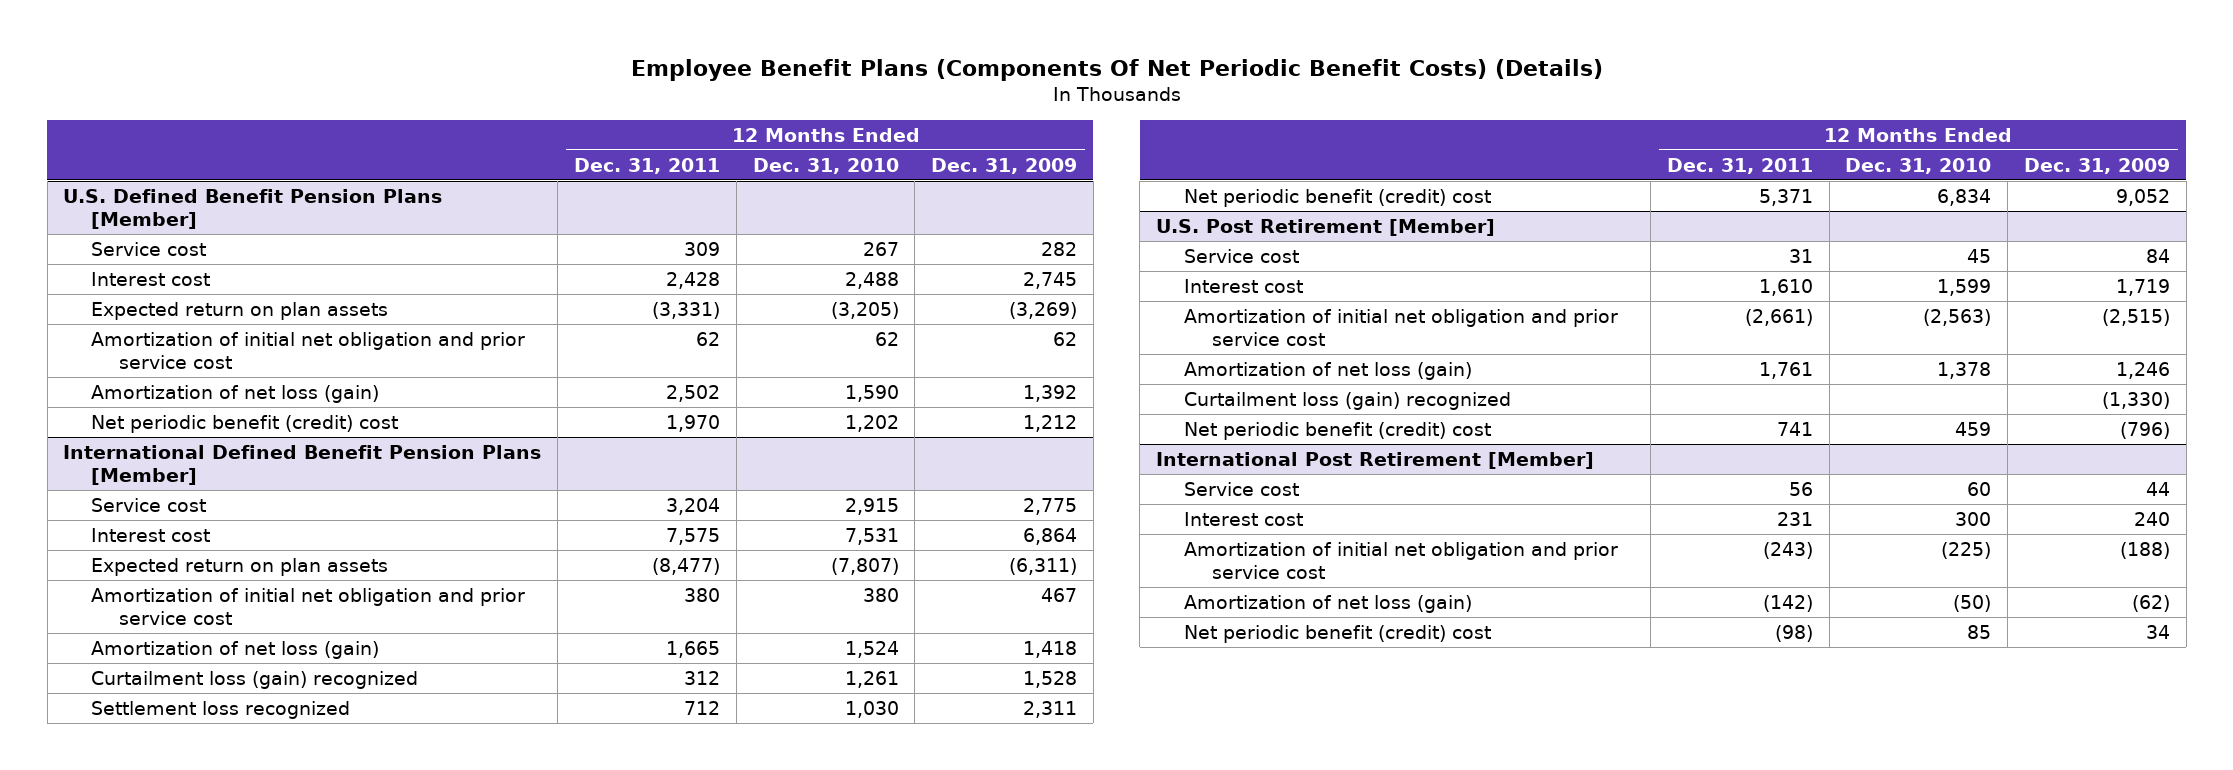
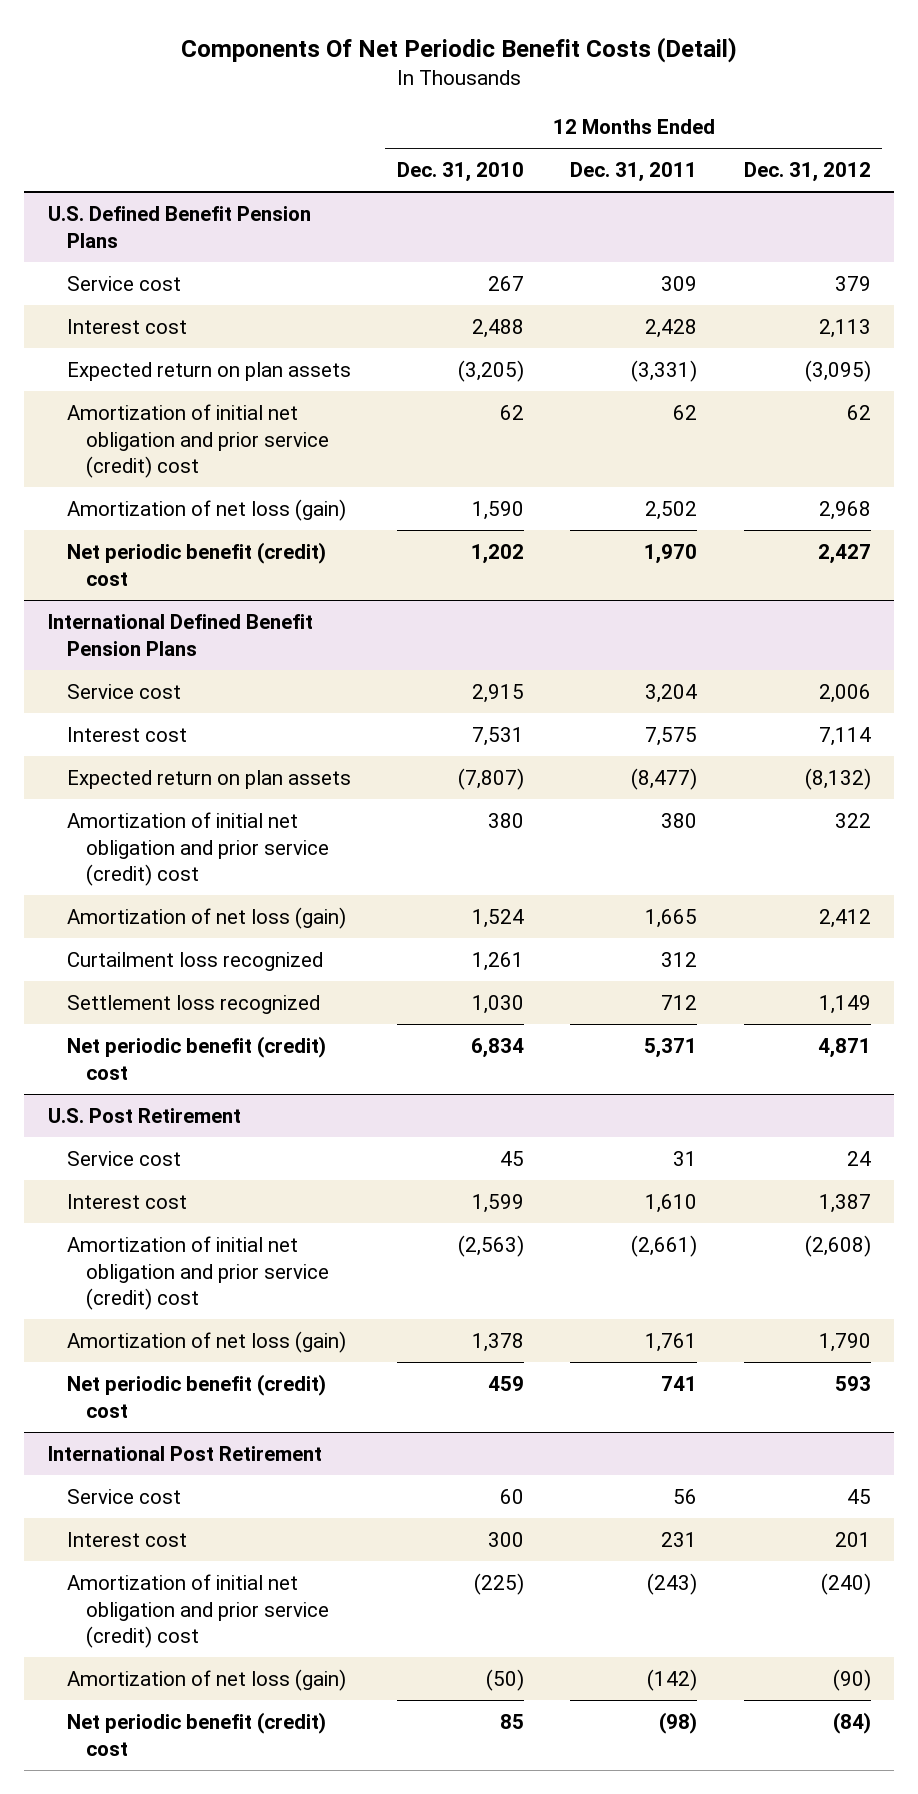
[630,59,1603,82] Employee Benefit Plans (Components Of Net Periodic Benefit Costs) (Details) -> [181,36,738,63] Components Of Net Periodic Benefit Costs (Detail)
[931,157,1078,174] Dec. 31, 2009 -> none
none -> [743,162,871,183] Dec. 31, 2012
[63,188,443,230] U.S. Defined Benefit Pension Plans [Member] -> [47,205,311,248] U.S. Defined Benefit Pension Plans
[91,331,526,370] Amortization of initial net obligation and prior service cost -> [66,403,329,479] Amortization of initial net obligation and prior service (credit) cost
[63,444,542,486] International Defined Benefit Pension Plans [Member] -> [47,613,313,656] International Defined Benefit Pension Plans
[91,587,526,626] Amortization of initial net obligation and prior service cost -> [66,811,329,887] Amortization of initial net obligation and prior service (credit) cost
[91,670,419,689] Curtailment loss (gain) recognized -> [66,951,323,971] Curtailment loss recognized
[1156,218,1496,236] U.S. Post Retirement [Member] -> [47,1107,241,1123] U.S. Post Retirement
[1184,308,1619,347] Amortization of initial net obligation and prior service cost -> [66,1235,329,1311] Amortization of initial net obligation and prior service (credit) cost
[1184,391,1512,410] Curtailment loss (gain) recognized -> none
[1156,451,1595,469] International Post Retirement [Member] -> [47,1445,322,1461] International Post Retirement
[1184,541,1619,580] Amortization of initial net obligation and prior service cost -> [66,1573,329,1649] Amortization of initial net obligation and prior service (credit) cost

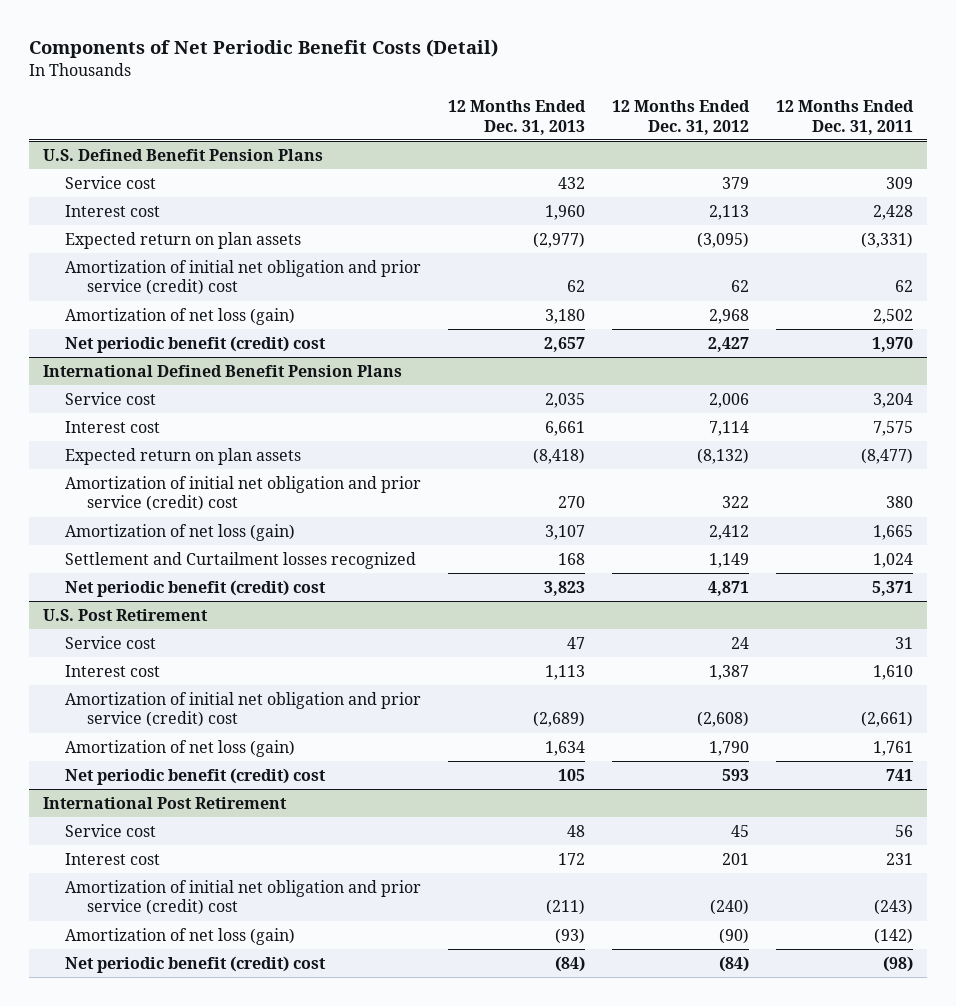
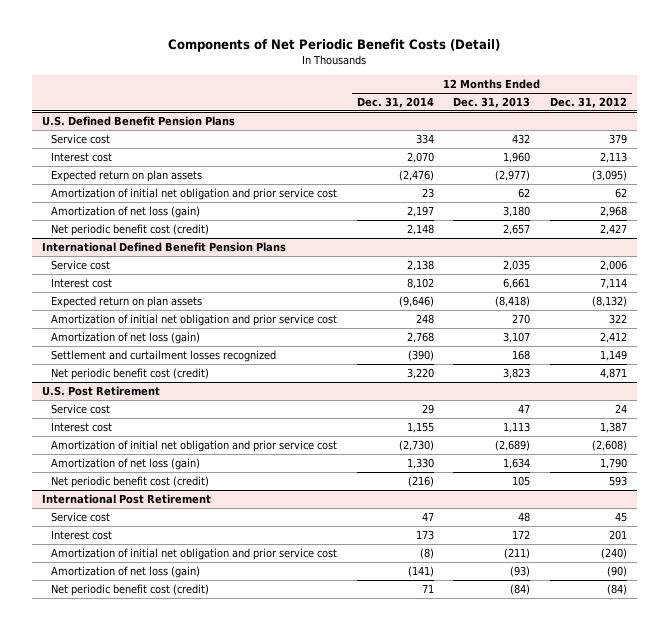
[776,99,915,135] 12 Months Ended Dec. 31, 2011 -> none
none -> [356,97,434,109] Dec. 31, 2014
[65,259,422,296] Amortization of initial net obligation and prior service (credit) cost -> [51,187,338,200] Amortization of initial net obligation and prior service cost
[65,335,327,353] Net periodic benefit (credit) cost -> [51,223,210,236] Net periodic benefit cost (credit)
[65,475,422,512] Amortization of initial net obligation and prior service (credit) cost -> [51,313,338,326] Amortization of initial net obligation and prior service cost
[65,551,417,569] Settlement and Curtailment losses recognized -> [51,349,277,362] Settlement and curtailment losses recognized
[65,579,327,597] Net periodic benefit (credit) cost -> [51,367,210,380] Net periodic benefit cost (credit)
[65,691,422,728] Amortization of initial net obligation and prior service (credit) cost -> [51,439,338,452] Amortization of initial net obligation and prior service cost
[65,767,327,785] Net periodic benefit (credit) cost -> [51,475,210,488] Net periodic benefit cost (credit)
[65,879,422,916] Amortization of initial net obligation and prior service (credit) cost -> [51,547,338,560] Amortization of initial net obligation and prior service cost
[65,955,327,973] Net periodic benefit (credit) cost -> [51,583,210,596] Net periodic benefit cost (credit)

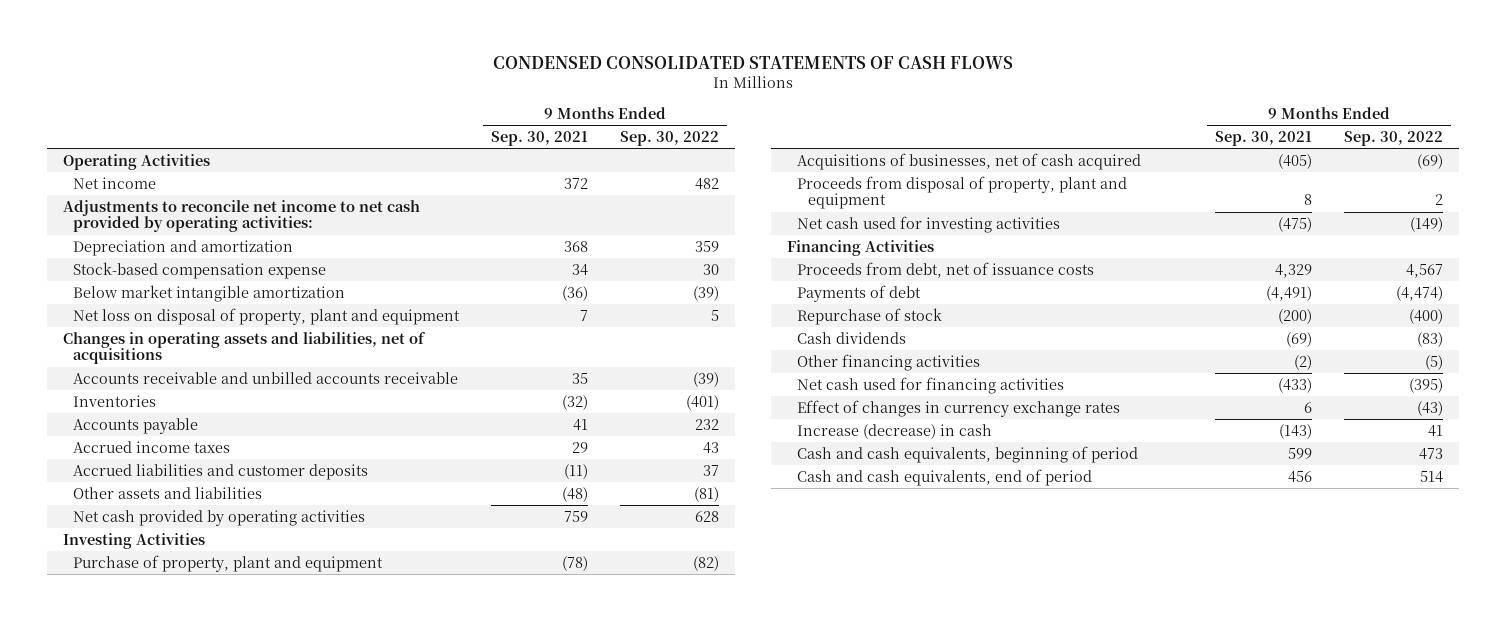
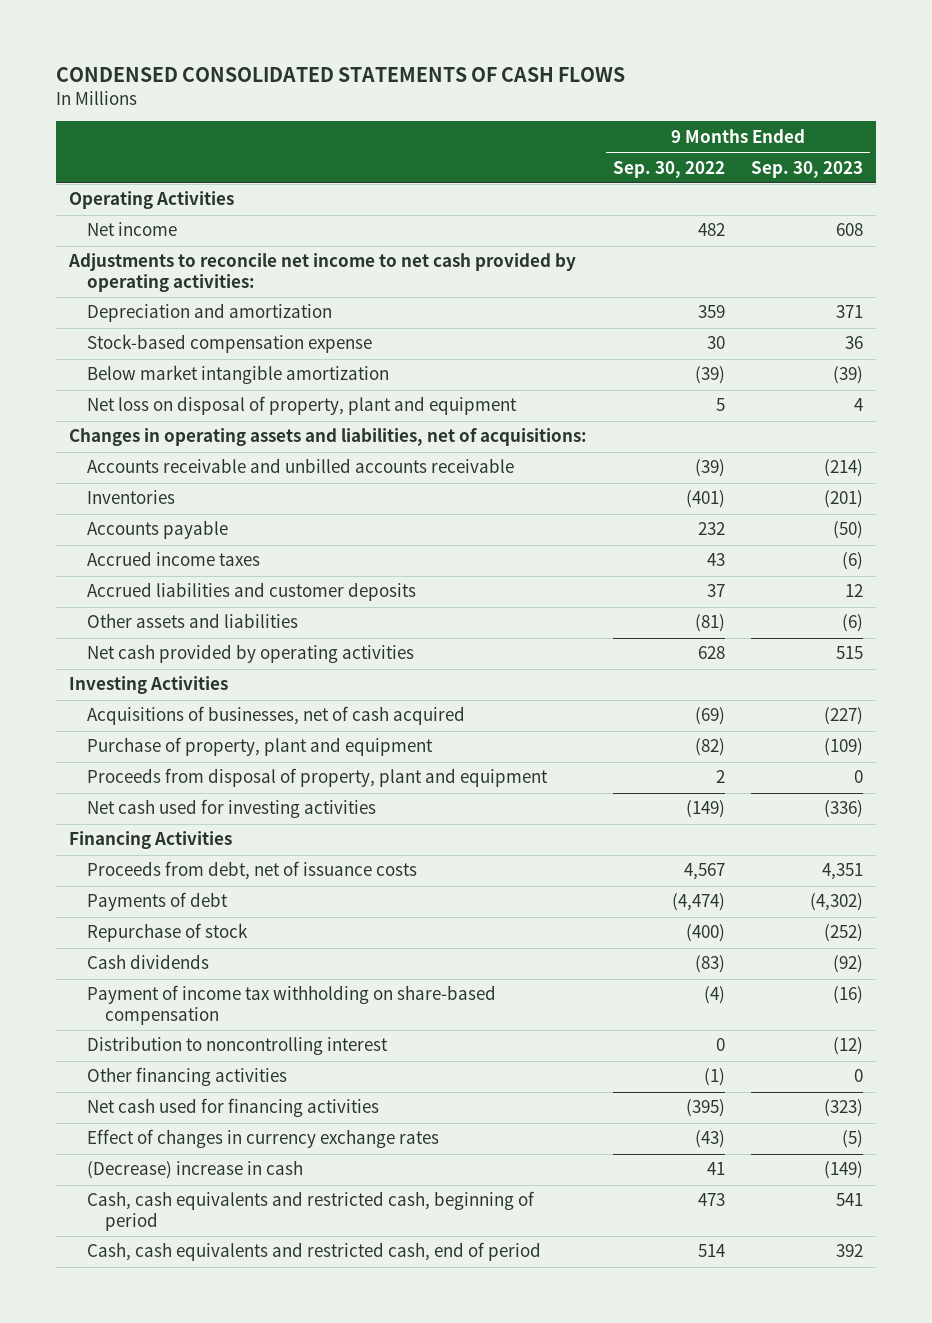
[491,131,589,147] Sep. 30, 2021 -> none
none -> [751,160,864,178] Sep. 30, 2023
[62,331,426,365] Changes in operating assets and liabilities, net of acquisitions -> [68,428,587,447] Changes in operating assets and liabilities, net of acquisitions:
[73,554,384,572] Purchase of property, plant and equipment -> [86,737,433,757] Purchase of property, plant and equipment
none -> [86,985,496,1025] Payment of income tax withholding on share-based compensation
none -> [86,1036,388,1056] Distribution to noncontrolling interest
[1425,354,1444,370] (5) -> [703,1068,725,1087] (1)
[797,423,993,439] Increase (decrease) in cash -> [86,1160,303,1180] (Decrease) increase in cash
[797,445,1139,463] Cash and cash equivalents, beginning of period -> [86,1191,535,1231] Cash, cash equivalents and restricted cash, beginning of period
[797,468,1093,486] Cash and cash equivalents, end of period -> [86,1242,541,1262] Cash, cash equivalents and restricted cash, end of period

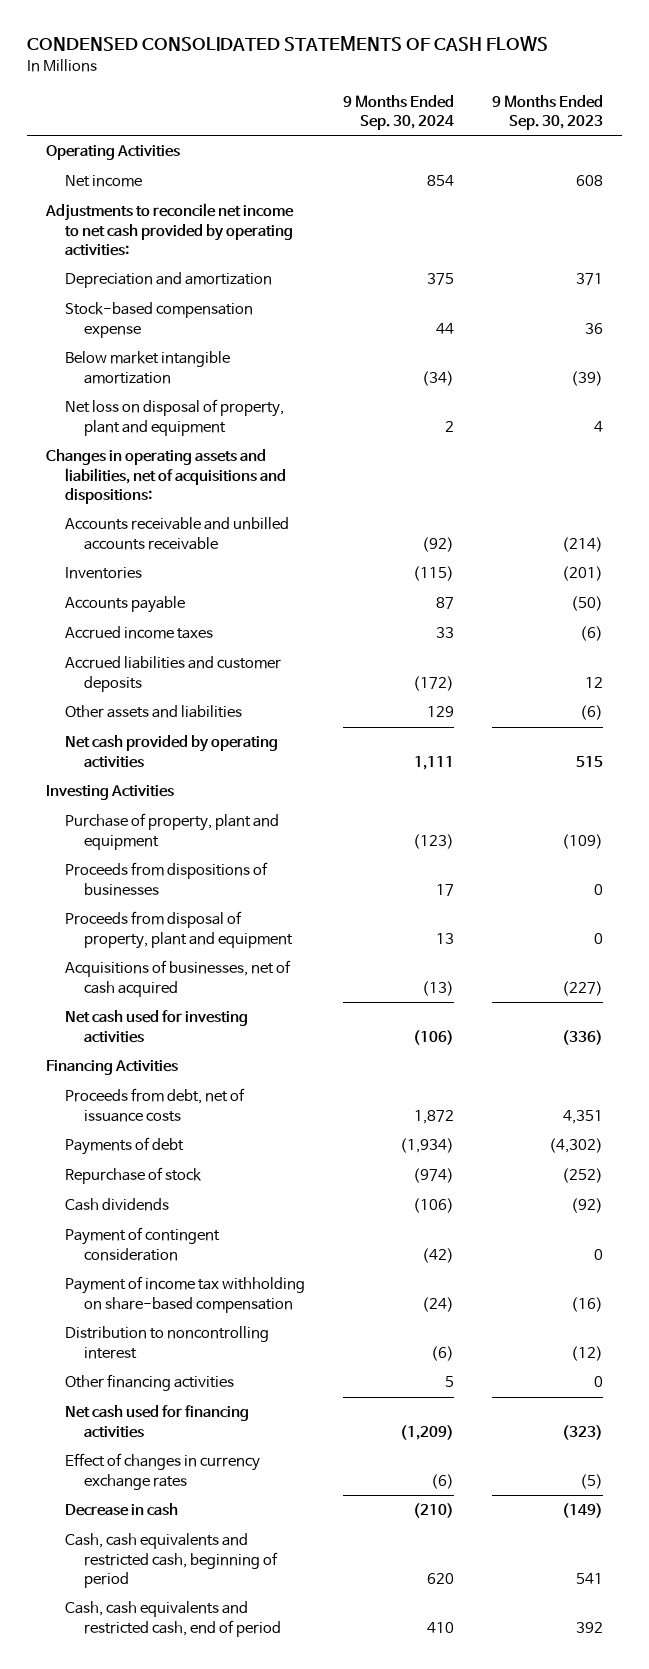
[612,160,725,178] Sep. 30, 2022 -> none
none -> [343,94,455,130] 9 Months Ended Sep. 30, 2024
[68,428,587,447] Changes in operating assets and liabilities, net of acquisitions: -> [45,449,286,504] Changes in operating assets and liabilities, net of acquisitions and dispositions:
none -> [64,862,268,896] Proceeds from dispositions of businesses
[86,706,465,726] Acquisitions of businesses, net of cash acquired -> [64,960,291,997] Acquisitions of businesses, net of cash acquired
none -> [64,1227,220,1261] Payment of contingent consideration
[86,1160,303,1180] (Decrease) increase in cash -> [64,1503,178,1517] Decrease in cash

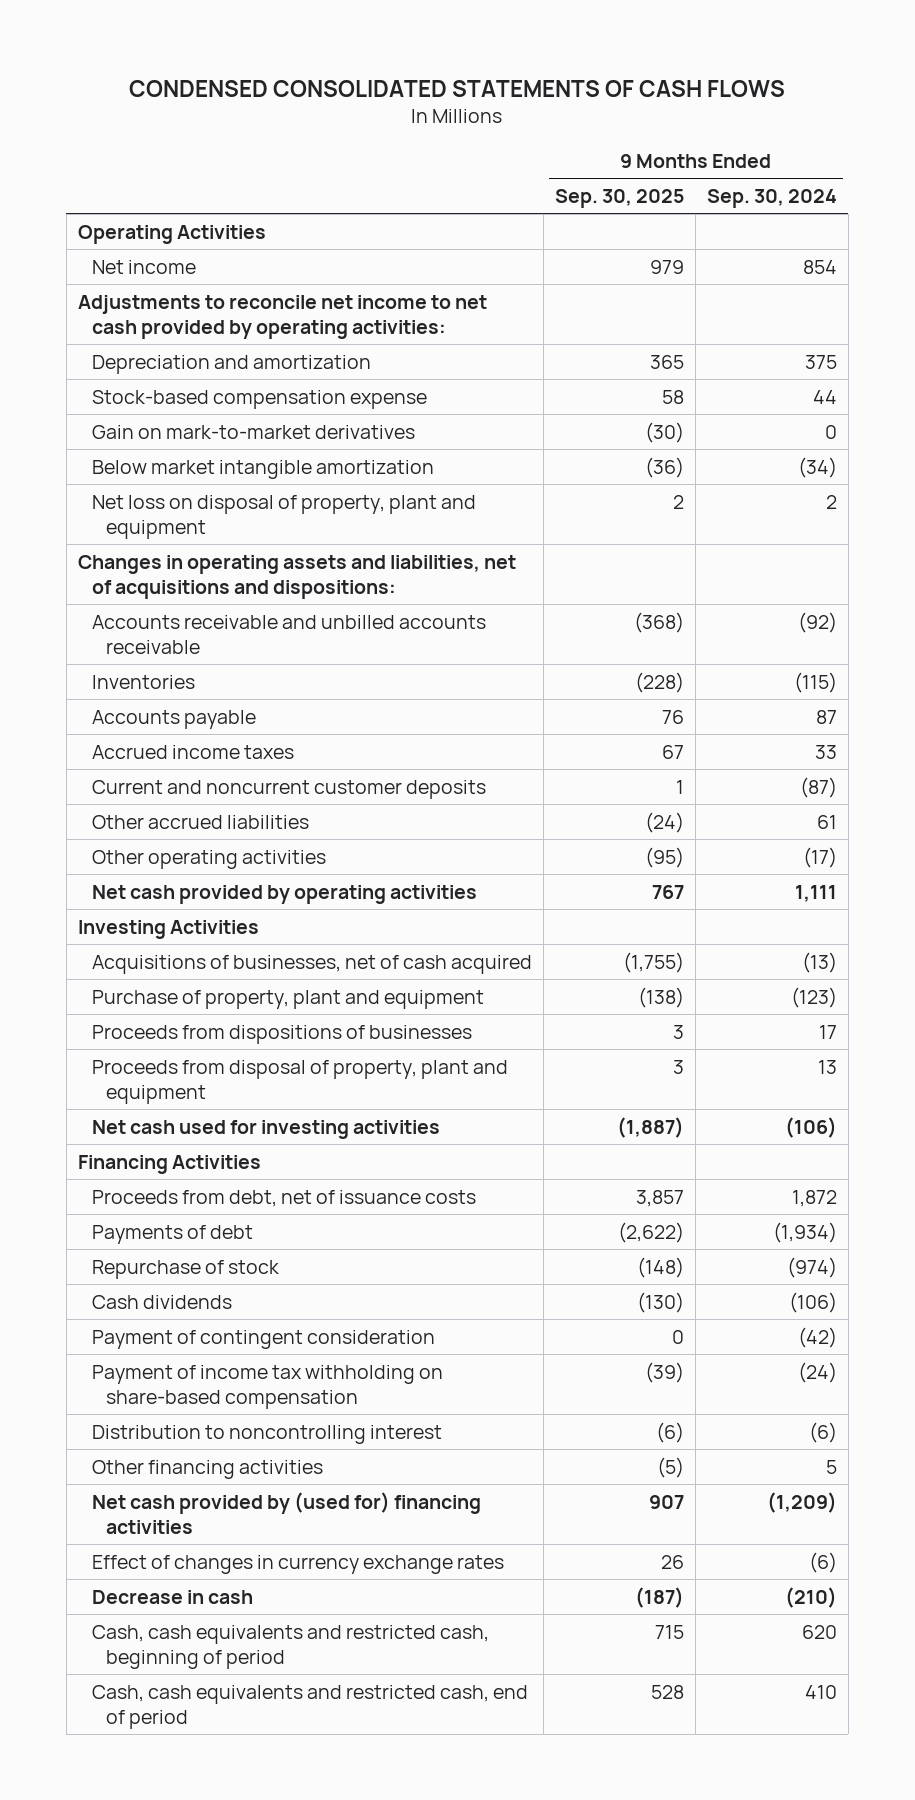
[492,94,604,130] 9 Months Ended Sep. 30, 2023 -> none
none -> [554,188,684,208] Sep. 30, 2025
none -> [91,424,415,439] Gain on mark-to-market derivatives
[64,656,281,692] Accrued liabilities and customer deposits -> none
[64,705,242,719] Other assets and liabilities -> none
none -> [91,779,486,799] Current and noncurrent customer deposits
none -> [91,814,309,829] Other accrued liabilities
none -> [91,849,326,869] Other operating activities
[64,960,291,997] Acquisitions of businesses, net of cash acquired -> [91,954,532,974] Acquisitions of businesses, net of cash acquired
[64,1405,249,1438] Net cash used for financing activities -> [91,1491,481,1535] Net cash provided by (used for) financing activities

